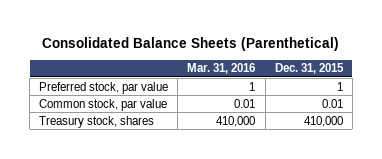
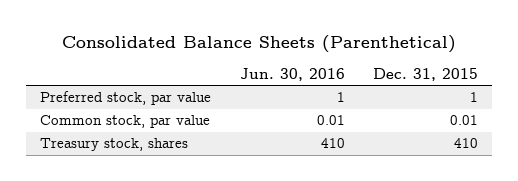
[187,63,256,75] Mar. 31, 2016 -> none
none -> [239,67,345,81] Jun. 30, 2016
[303,115,343,127] 410,000 -> [454,138,479,149] 410

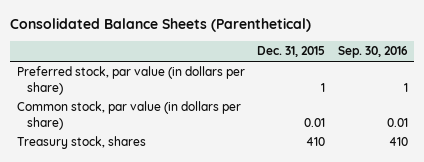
[239,67,345,81] Jun. 30, 2016 -> none
none -> [337,46,408,59] Sep. 30, 2016
[40,91,212,106] Preferred stock, par value -> [16,66,245,95] Preferred stock, par value (in dollars per share)
[40,115,211,129] Common stock, par value -> [16,101,241,130] Common stock, par value (in dollars per share)

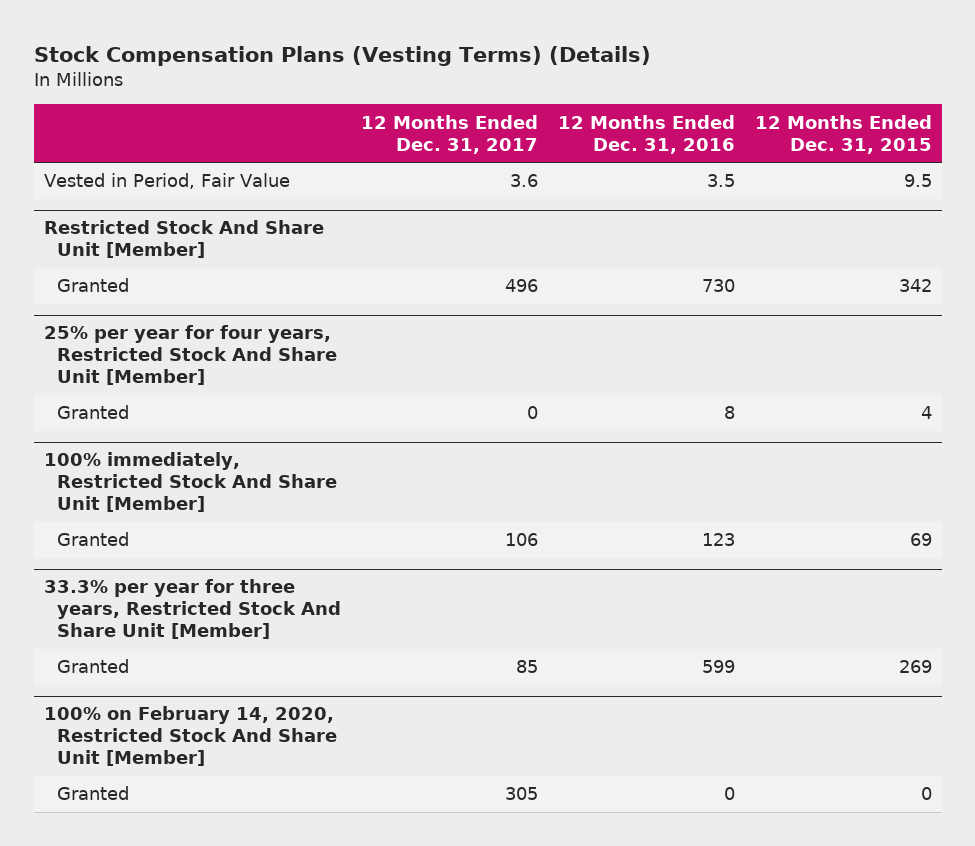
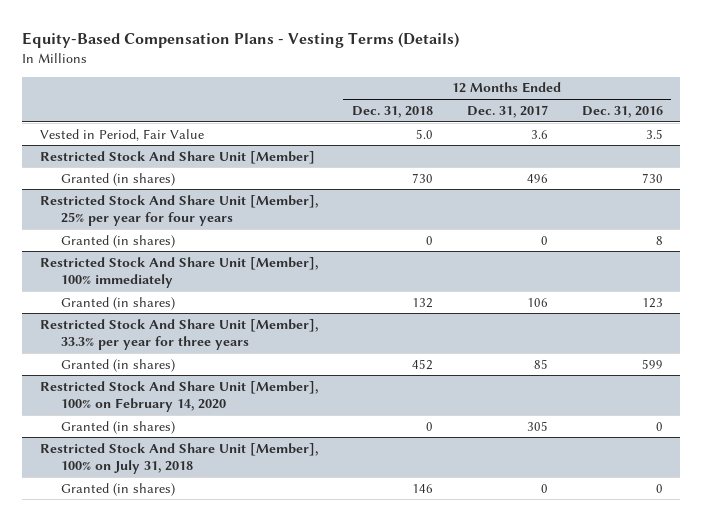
[33,46,651,67] Stock Compensation Plans (Vesting Terms) (Details) -> [22,32,460,49] Equity-Based Compensation Plans - Vesting Terms (Details)
[754,114,932,154] 12 Months Ended Dec. 31, 2015 -> none
none -> [351,105,433,118] Dec. 31, 2018
[57,278,130,293] Granted -> [60,172,175,186] Granted (in shares)
[43,325,338,386] 25% per year for four years, Restricted Stock And Share Unit [Member] -> [39,194,318,226] Restricted Stock And Share Unit [Member], 25% per year for four years
[57,405,130,420] Granted -> [60,234,175,248] Granted (in shares)
[43,452,338,513] 100% immediately, Restricted Stock And Share Unit [Member] -> [39,256,318,288] Restricted Stock And Share Unit [Member], 100% immediately
[57,532,130,547] Granted -> [60,296,175,310] Granted (in shares)
[43,579,342,640] 33.3% per year for three years, Restricted Stock And Share Unit [Member] -> [39,318,318,350] Restricted Stock And Share Unit [Member], 33.3% per year for three years
[57,659,130,674] Granted -> [60,358,175,372] Granted (in shares)
[43,706,338,767] 100% on February 14, 2020, Restricted Stock And Share Unit [Member] -> [39,380,318,412] Restricted Stock And Share Unit [Member], 100% on February 14, 2020
[57,786,130,801] Granted -> [60,420,175,434] Granted (in shares)
none -> [39,442,318,474] Restricted Stock And Share Unit [Member], 100% on July 31, 2018
none -> [60,482,175,496] Granted (in shares)

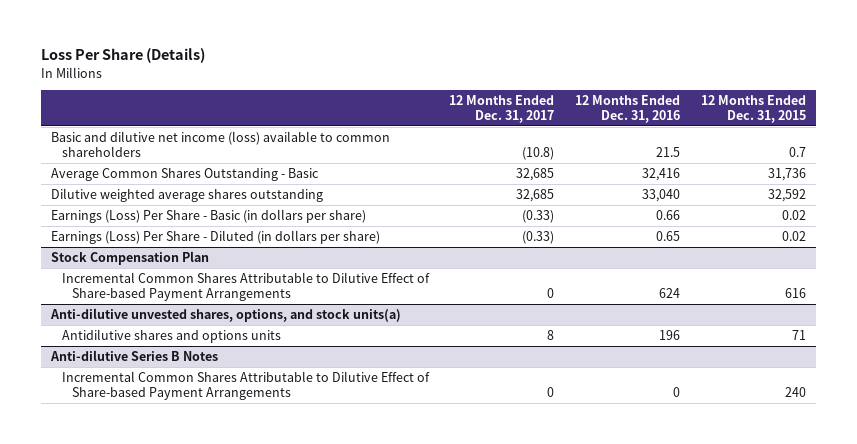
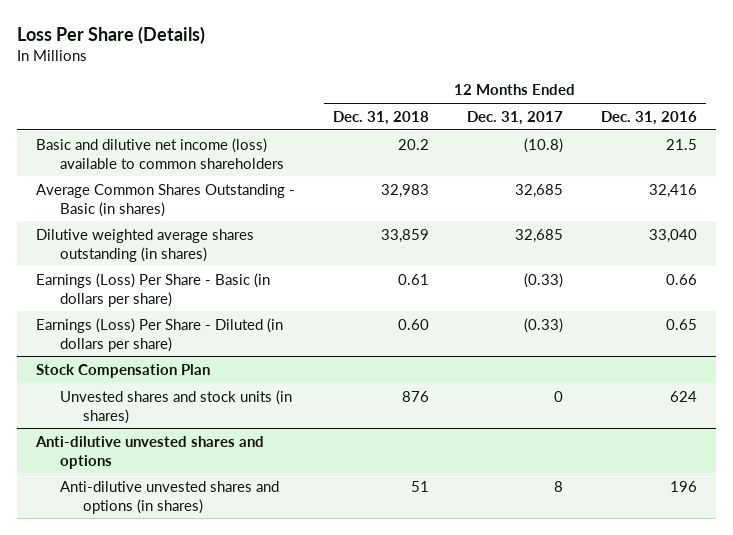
[700,95,806,124] 12 Months Ended Dec. 31, 2015 -> none
none -> [333,110,430,125] Dec. 31, 2018
[50,167,319,181] Average Common Shares Outstanding - Basic -> [36,183,296,217] Average Common Shares Outstanding - Basic (in shares)
[50,187,323,202] Dilutive weighted average shares outstanding -> [36,228,255,262] Dilutive weighted average shares outstanding (in shares)
[49,349,218,361] Anti-dilutive Series B Notes -> none
[61,370,430,400] Incremental Common Shares Attributable to Dilutive Effect of Share-based Payment Arrangements -> none
[61,271,430,301] Incremental Common Shares Attributable to Dilutive Effect of Share-based Payment Arrangements -> [59,389,292,424] Unvested shares and stock units (in shares)
[49,307,401,322] Anti-dilutive unvested shares, options, and stock units(a) -> [35,435,265,469] Anti-dilutive unvested shares and options
[61,328,281,343] Antidilutive shares and options units -> [59,480,279,514] Anti-dilutive unvested shares and options (in shares)

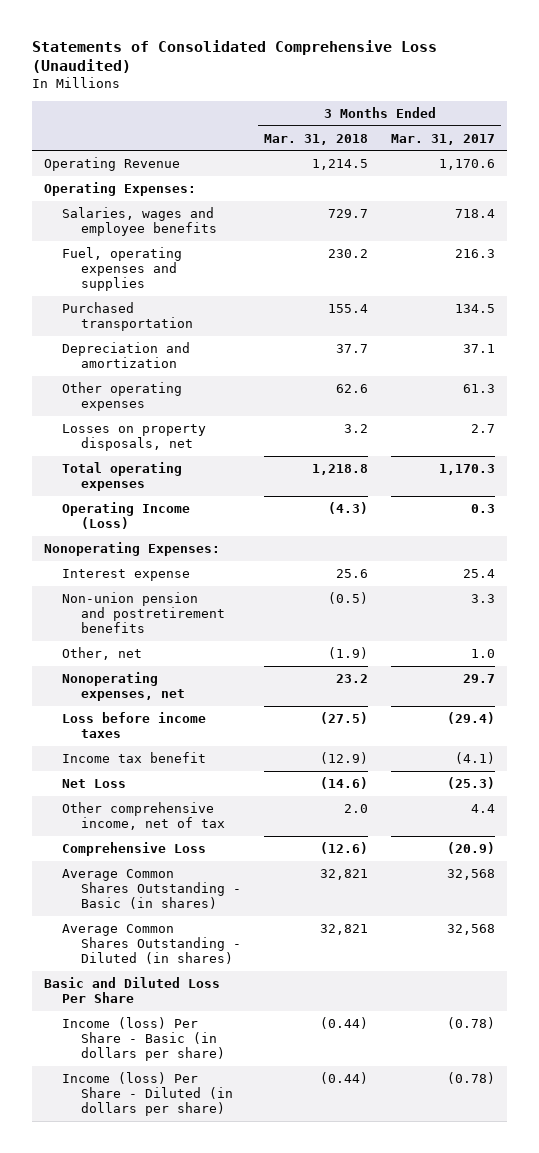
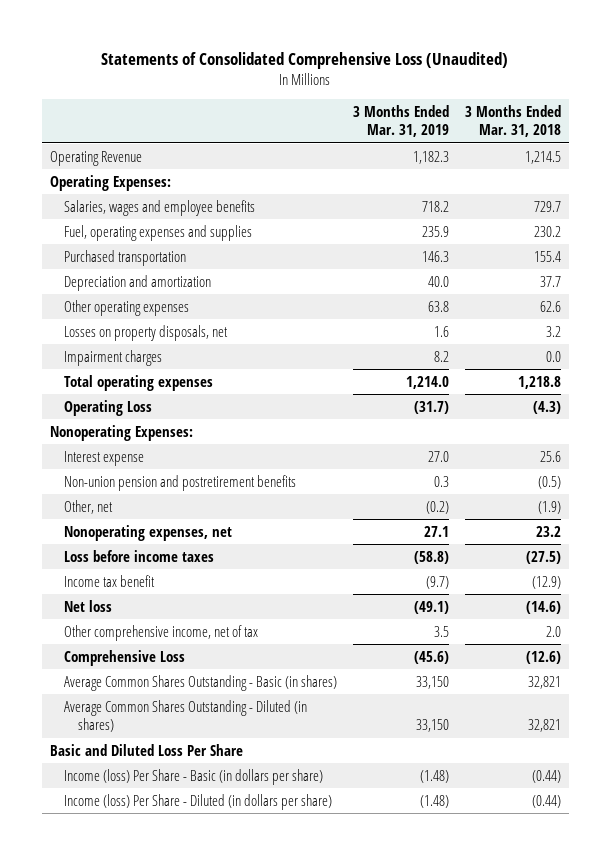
[391,133,496,145] Mar. 31, 2017 -> none
none -> [352,104,449,138] 3 Months Ended Mar. 31, 2019
none -> [63,349,162,366] Impairment charges
[62,501,191,529] Operating Income (Loss) -> [63,399,152,416] Operating Loss
[62,778,127,788] Net Loss -> [63,599,112,612] Net loss

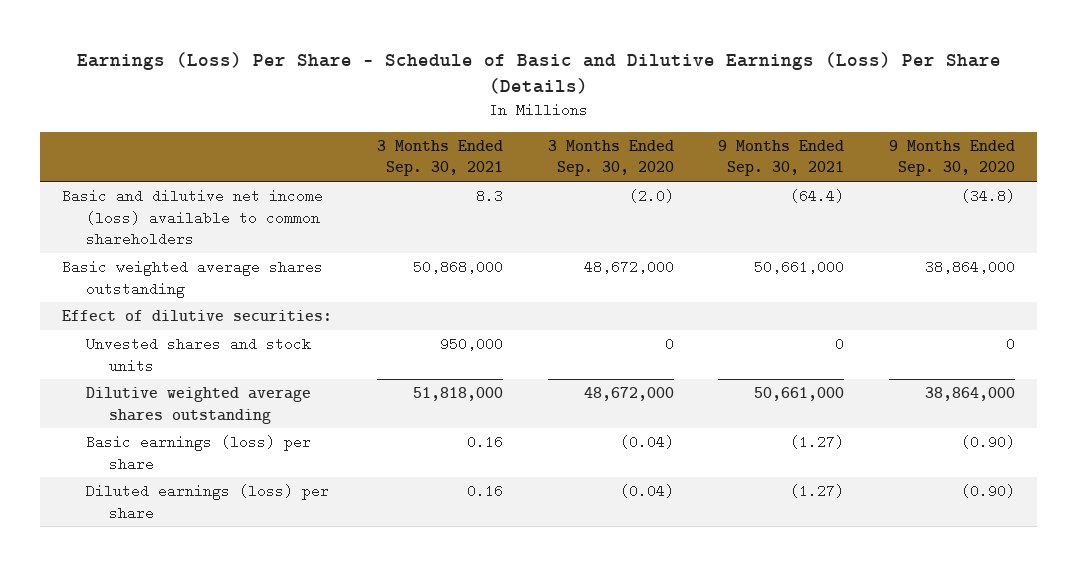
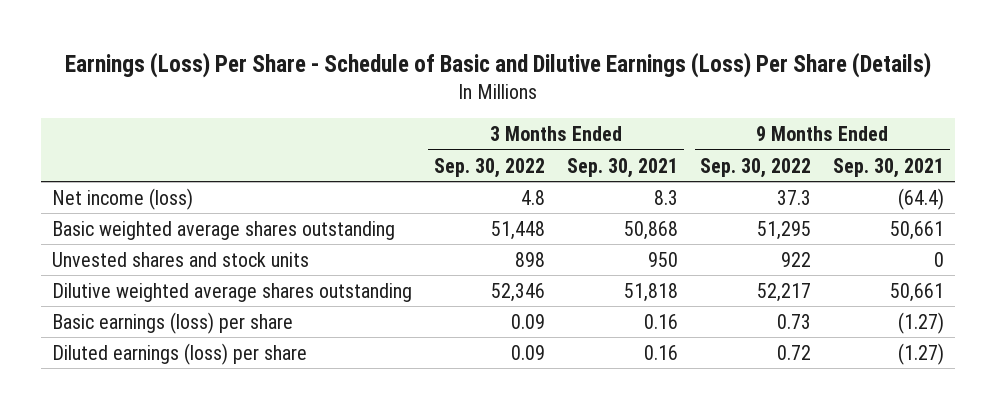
[547,139,674,177] 3 Months Ended Sep. 30, 2020 -> none
[888,139,1015,177] 9 Months Ended Sep. 30, 2020 -> none
none -> [433,157,545,178] Sep. 30, 2022
none -> [700,157,812,178] Sep. 30, 2022
[62,310,333,322] Effect of dilutive securities: -> none
[62,189,324,247] Basic and dilutive net income (loss) available to common shareholders -> [51,187,193,210] Net income (loss)
[412,260,503,275] 50,868,000 -> [623,220,678,240] 50,868
[754,260,845,275] 50,661,000 -> [890,220,945,240] 50,661
[439,337,503,352] 950,000 -> [647,251,678,267] 950
[412,387,503,402] 51,818,000 -> [623,282,678,302] 51,818
[754,387,845,402] 50,661,000 -> [890,282,945,302] 50,661

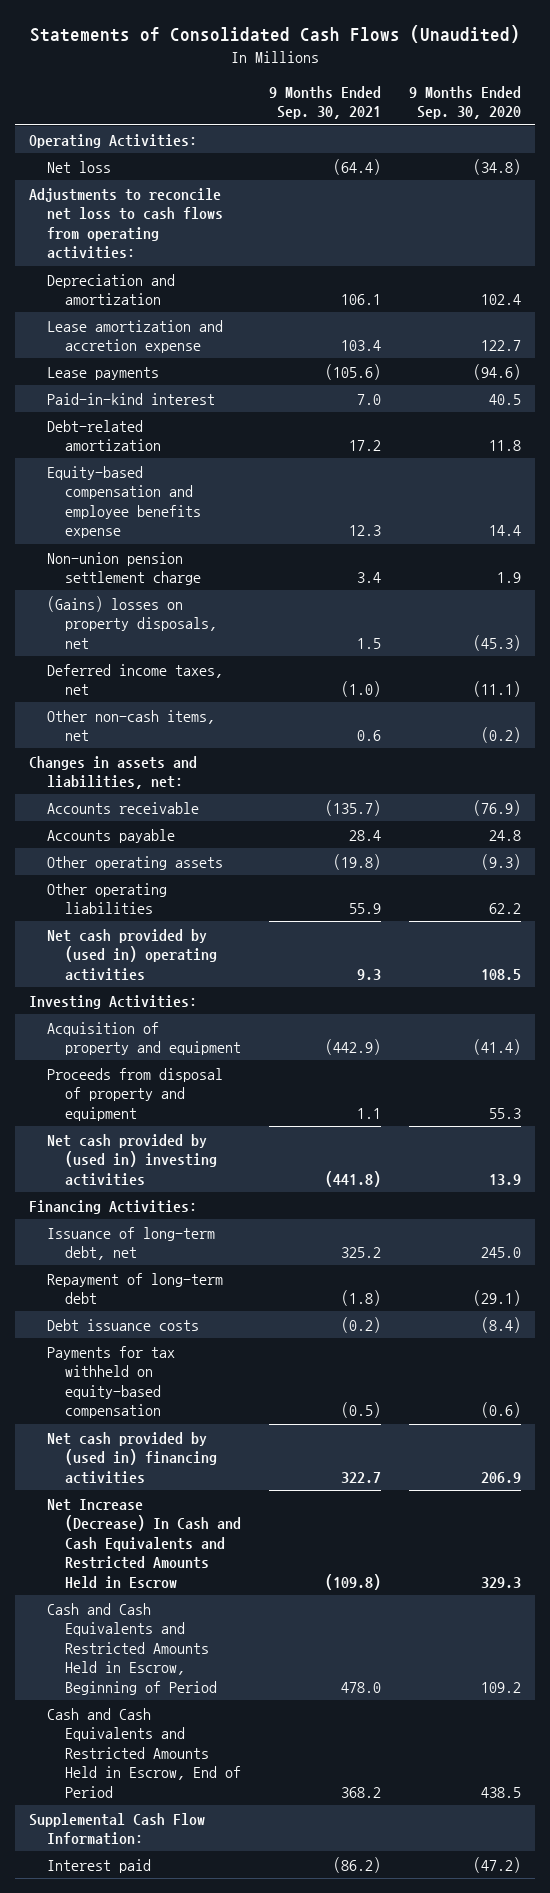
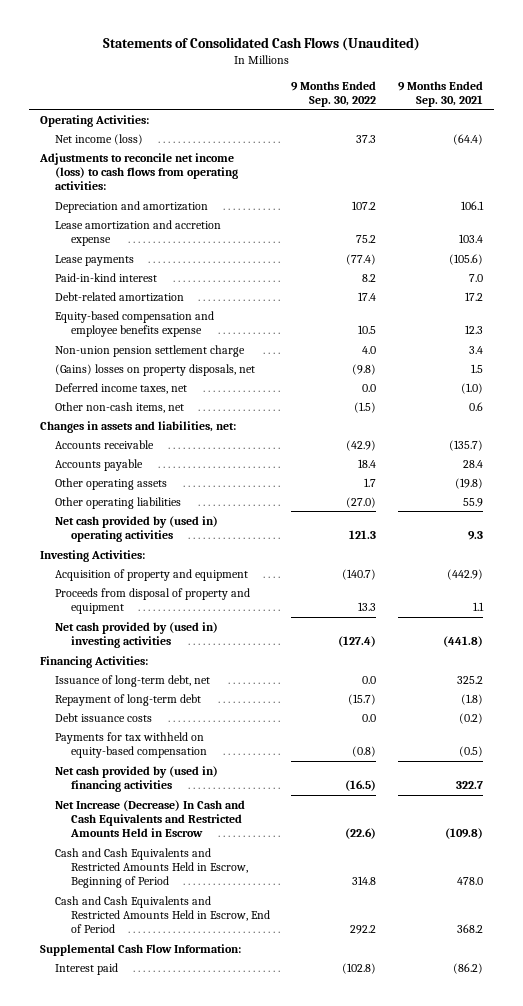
[409,85,522,120] 9 Months Ended Sep. 30, 2020 -> none
none -> [291,80,377,107] 9 Months Ended Sep. 30, 2022
[47,160,112,173] Net loss -> [55,133,144,145] Net income (loss)
[29,187,224,260] Adjustments to reconcile net loss to cash flows from operating activities: -> [39,152,239,191] Adjustments to reconcile net income (loss) to cash flows from operating activities:

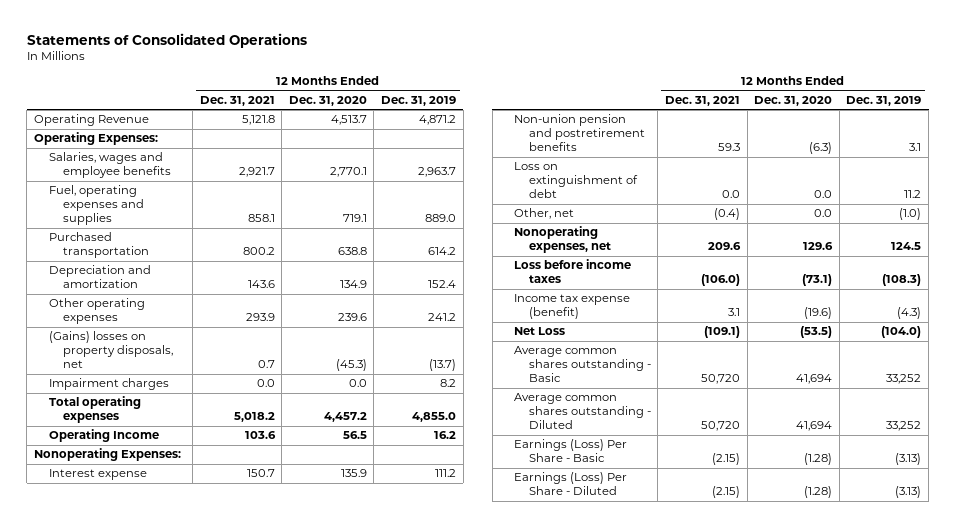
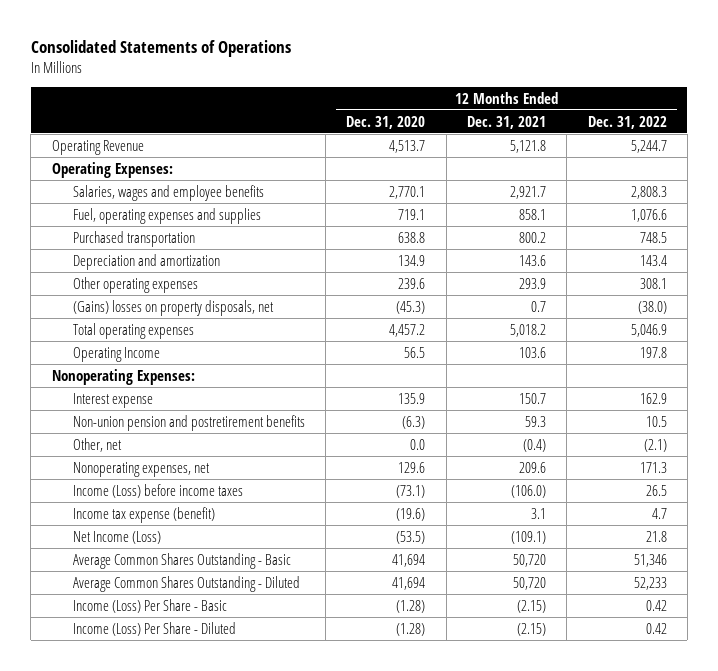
[26,32,307,48] Statements of Consolidated Operations -> [30,40,291,58] Consolidated Statements of Operations
[381,96,457,107] Dec. 31, 2019 -> none
none -> [587,115,667,129] Dec. 31, 2022
[48,378,169,391] Impairment charges -> none
[513,162,638,199] Loss on extinguishment of debt -> none
[513,259,631,284] Loss before income taxes -> [72,483,243,498] Income (Loss) before income taxes
[513,327,565,336] Net Loss -> [72,530,161,544] Net Income (Loss)
[513,346,651,383] Average common shares outstanding - Basic -> [72,552,291,569] Average Common Shares Outstanding - Basic
[513,393,651,430] Average common shares outstanding - Diluted -> [72,575,300,592] Average Common Shares Outstanding - Diluted
[513,439,627,463] Earnings (Loss) Per Share - Basic -> [72,598,227,613] Income (Loss) Per Share - Basic
[513,472,627,496] Earnings (Loss) Per Share - Diluted -> [72,621,236,636] Income (Loss) Per Share - Diluted

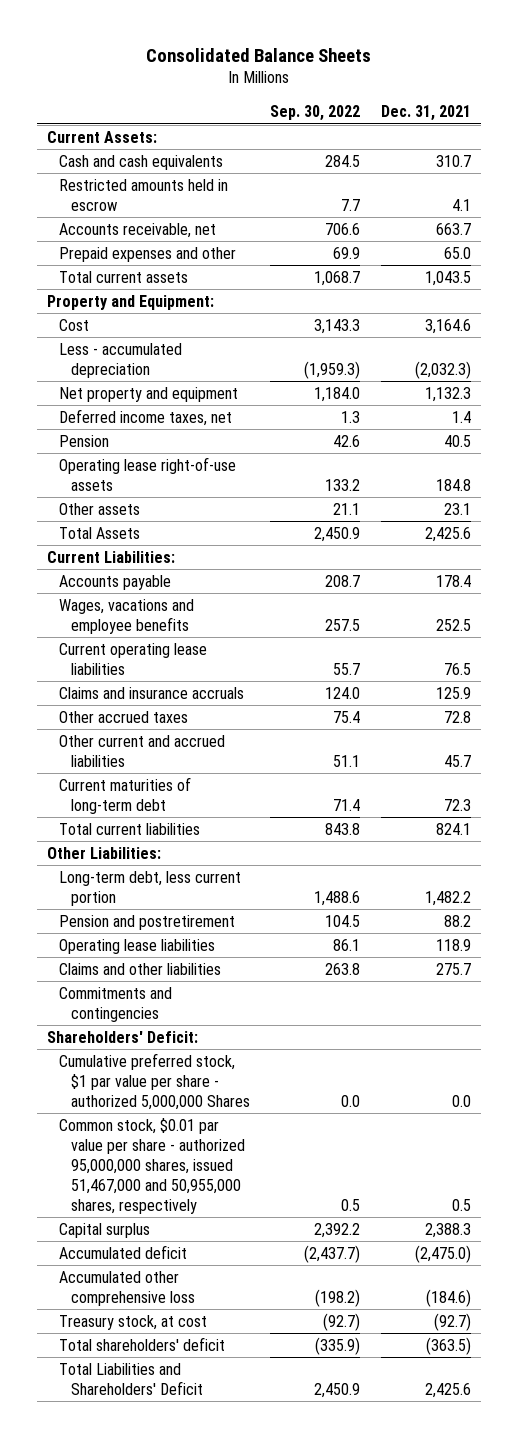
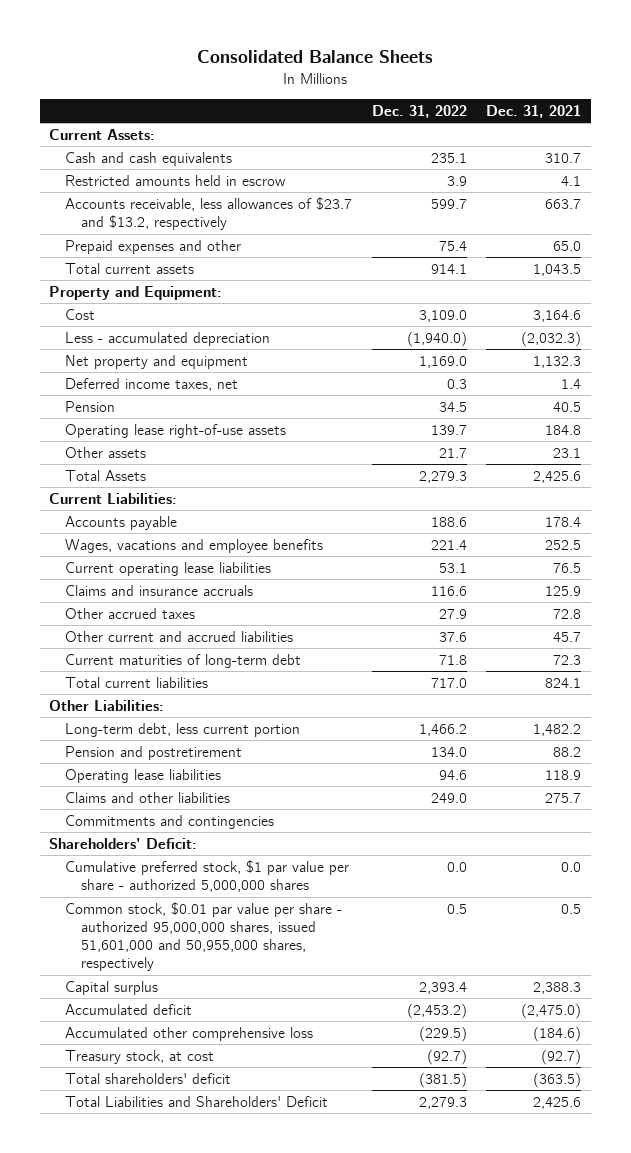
[270,105,361,122] Sep. 30, 2022 -> none
none -> [371,104,467,118] Dec. 31, 2022
[58,222,216,238] Accounts receivable, net -> [65,196,353,231] Accounts receivable, less allowances of $23.7 and $13.2, respectively
[58,1052,250,1110] Cumulative preferred stock, $1 par value per share - authorized 5,000,000 Shares -> [65,859,350,893] Cumulative preferred stock, $1 par value per share - authorized 5,000,000 shares
[58,1117,245,1214] Common stock, $0.01 par value per share - authorized 95,000,000 shares, issued 51,467,000 and 50,955,000 shares, respectively -> [65,901,343,972] Common stock, $0.01 par value per share - authorized 95,000,000 shares, issued 51,601,000 and 50,955,000 shares, respectively

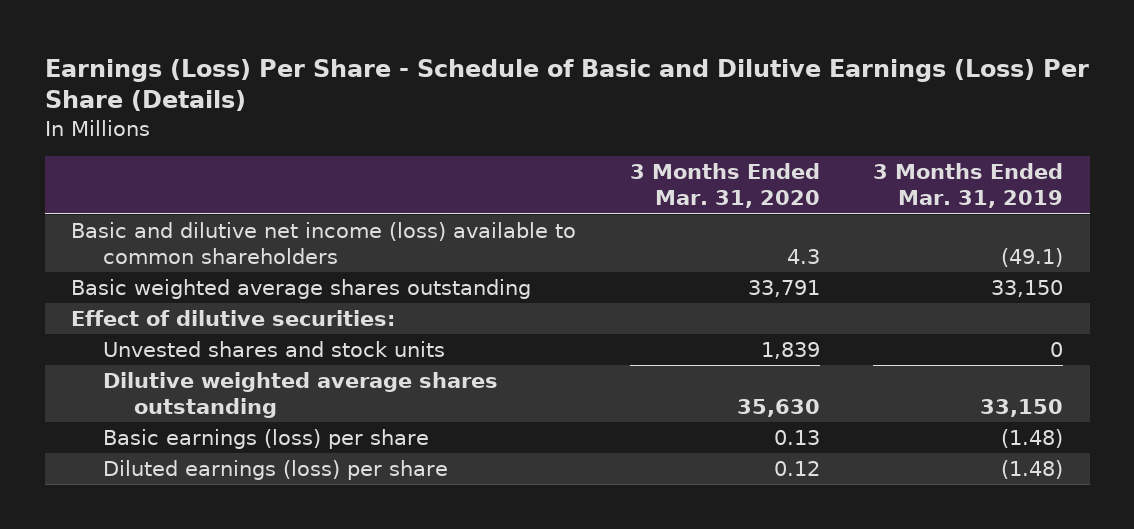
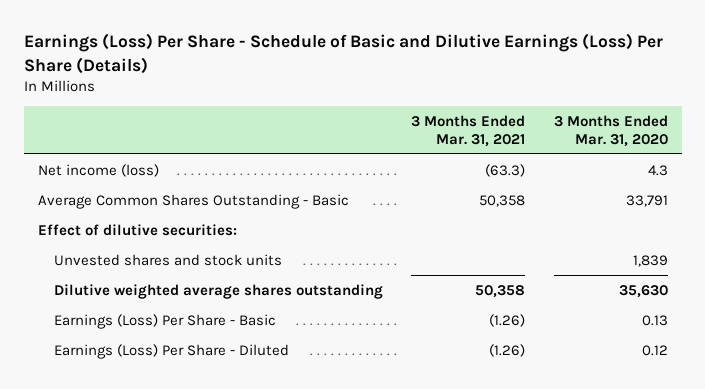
[872,163,1063,209] 3 Months Ended Mar. 31, 2019 -> none
none -> [411,114,526,147] 3 Months Ended Mar. 31, 2021
[71,222,577,265] Basic and dilutive net income (loss) available to common shareholders -> [37,163,159,177] Net income (loss)
[71,279,532,300] Basic weighted average shares outstanding -> [37,193,349,209] Average Common Shares Outstanding - Basic
[102,429,429,450] Basic earnings (loss) per share -> [53,313,276,329] Earnings (Loss) Per Share - Basic
[102,460,448,481] Diluted earnings (loss) per share -> [53,343,289,359] Earnings (Loss) Per Share - Diluted

